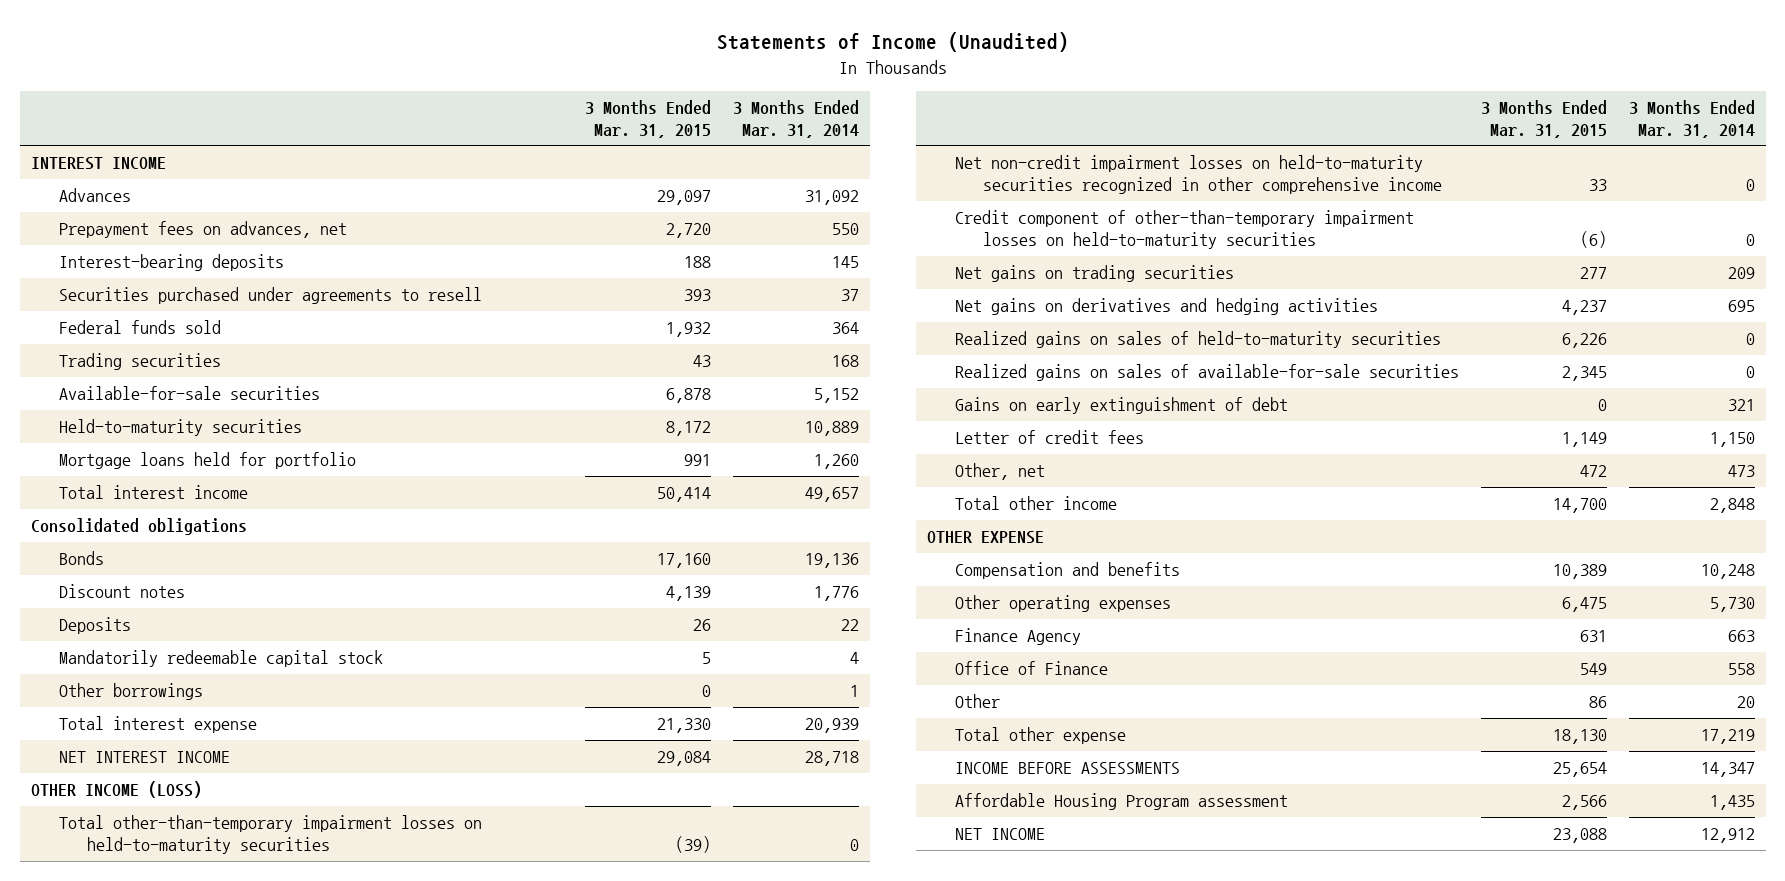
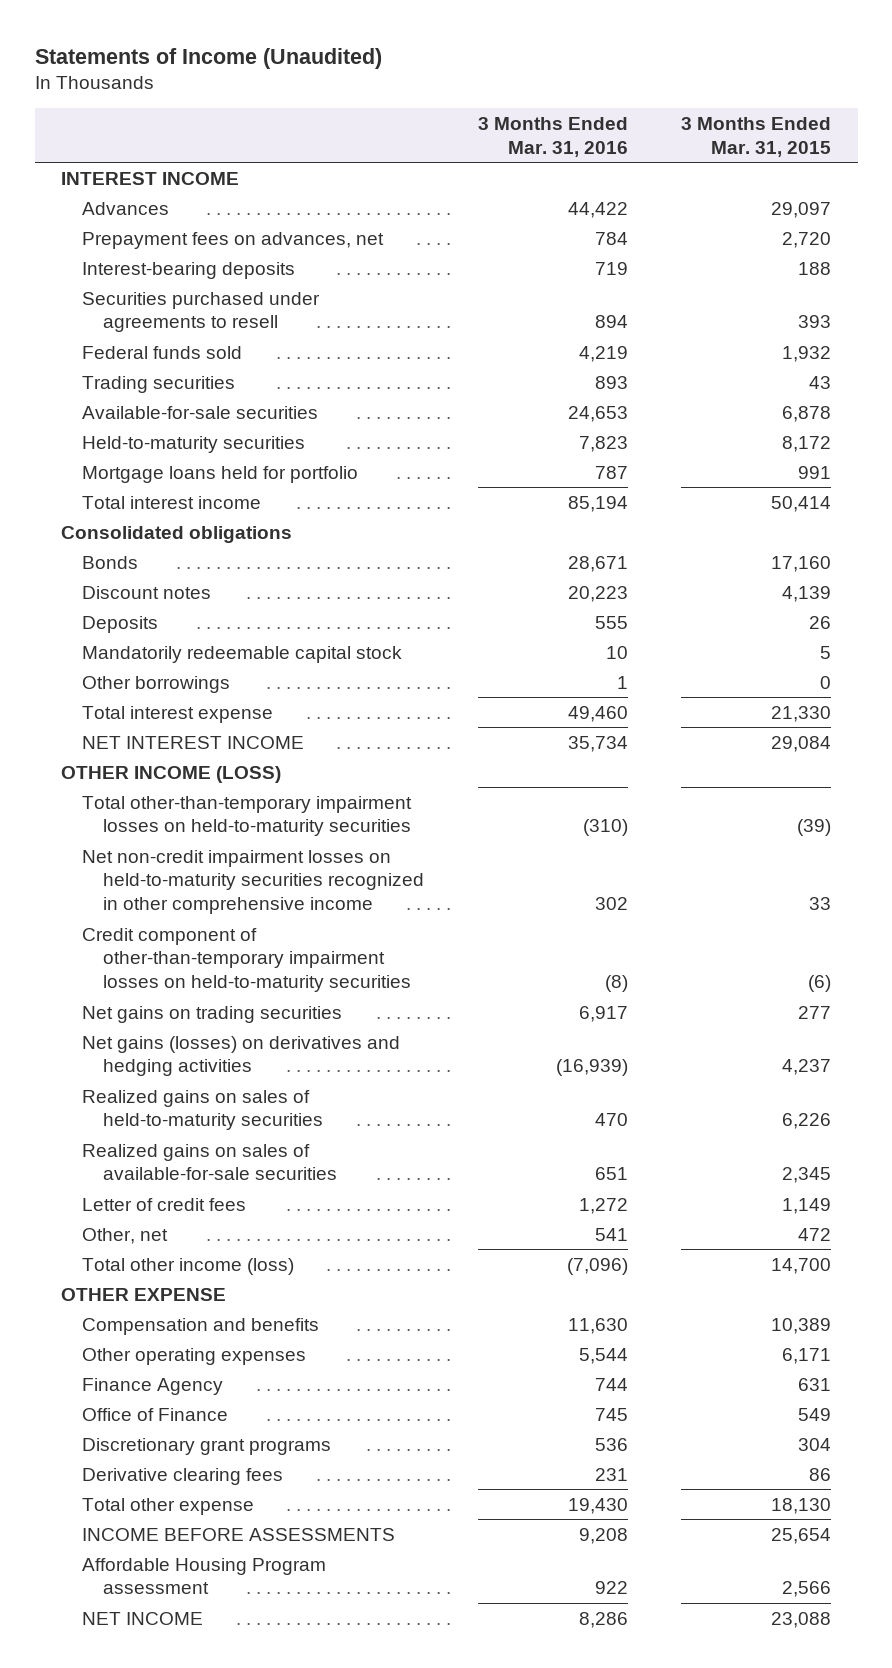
[732,100,859,138] 3 Months Ended Mar. 31, 2014 -> none
none -> [477,116,628,157] 3 Months Ended Mar. 31, 2016
[954,298,1378,316] Net gains on derivatives and hedging activities -> [82,1035,401,1077] Net gains (losses) on derivatives and hedging activities
[954,397,1288,415] Gains on early extinguishment of debt -> none
[954,496,1117,511] Total other income -> [82,1257,295,1275] Total other income (loss)
[1561,597,1607,613] 6,475 -> [782,1347,832,1364] 6,171
none -> [82,1437,332,1455] Discretionary grant programs
[954,694,1000,709] Other -> [82,1467,284,1485] Derivative clearing fees

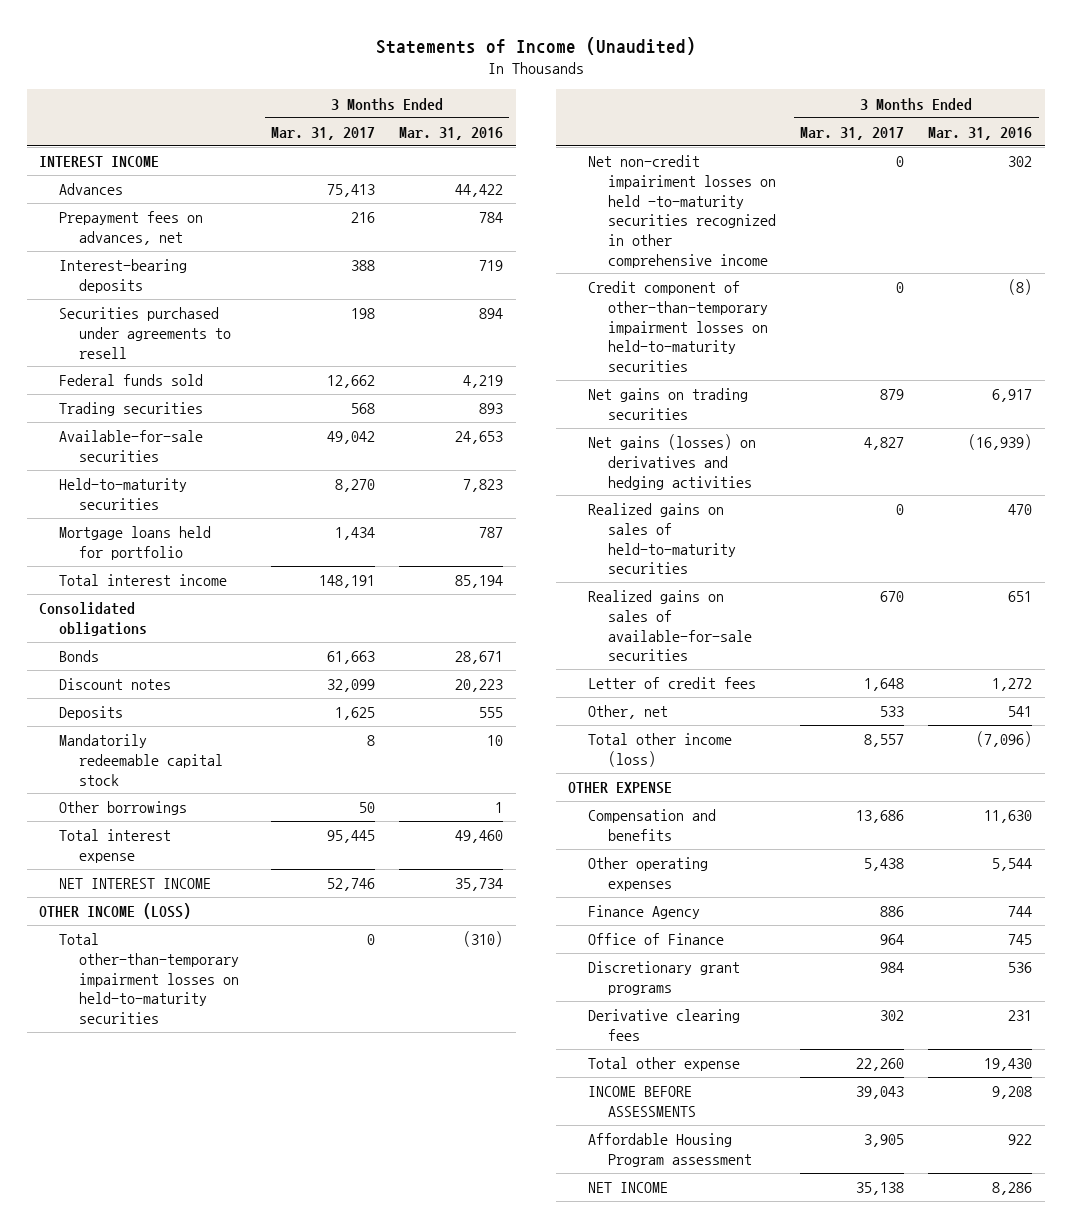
[681,116,832,157] 3 Months Ended Mar. 31, 2015 -> none
none -> [271,126,376,140] Mar. 31, 2017
[82,849,425,915] Net non-credit impairment losses on held-to-maturity securities recognized in other comprehensive income -> [587,155,777,268] Net non-credit impairiment losses on held -to-maturity securities recognized in other comprehensive income

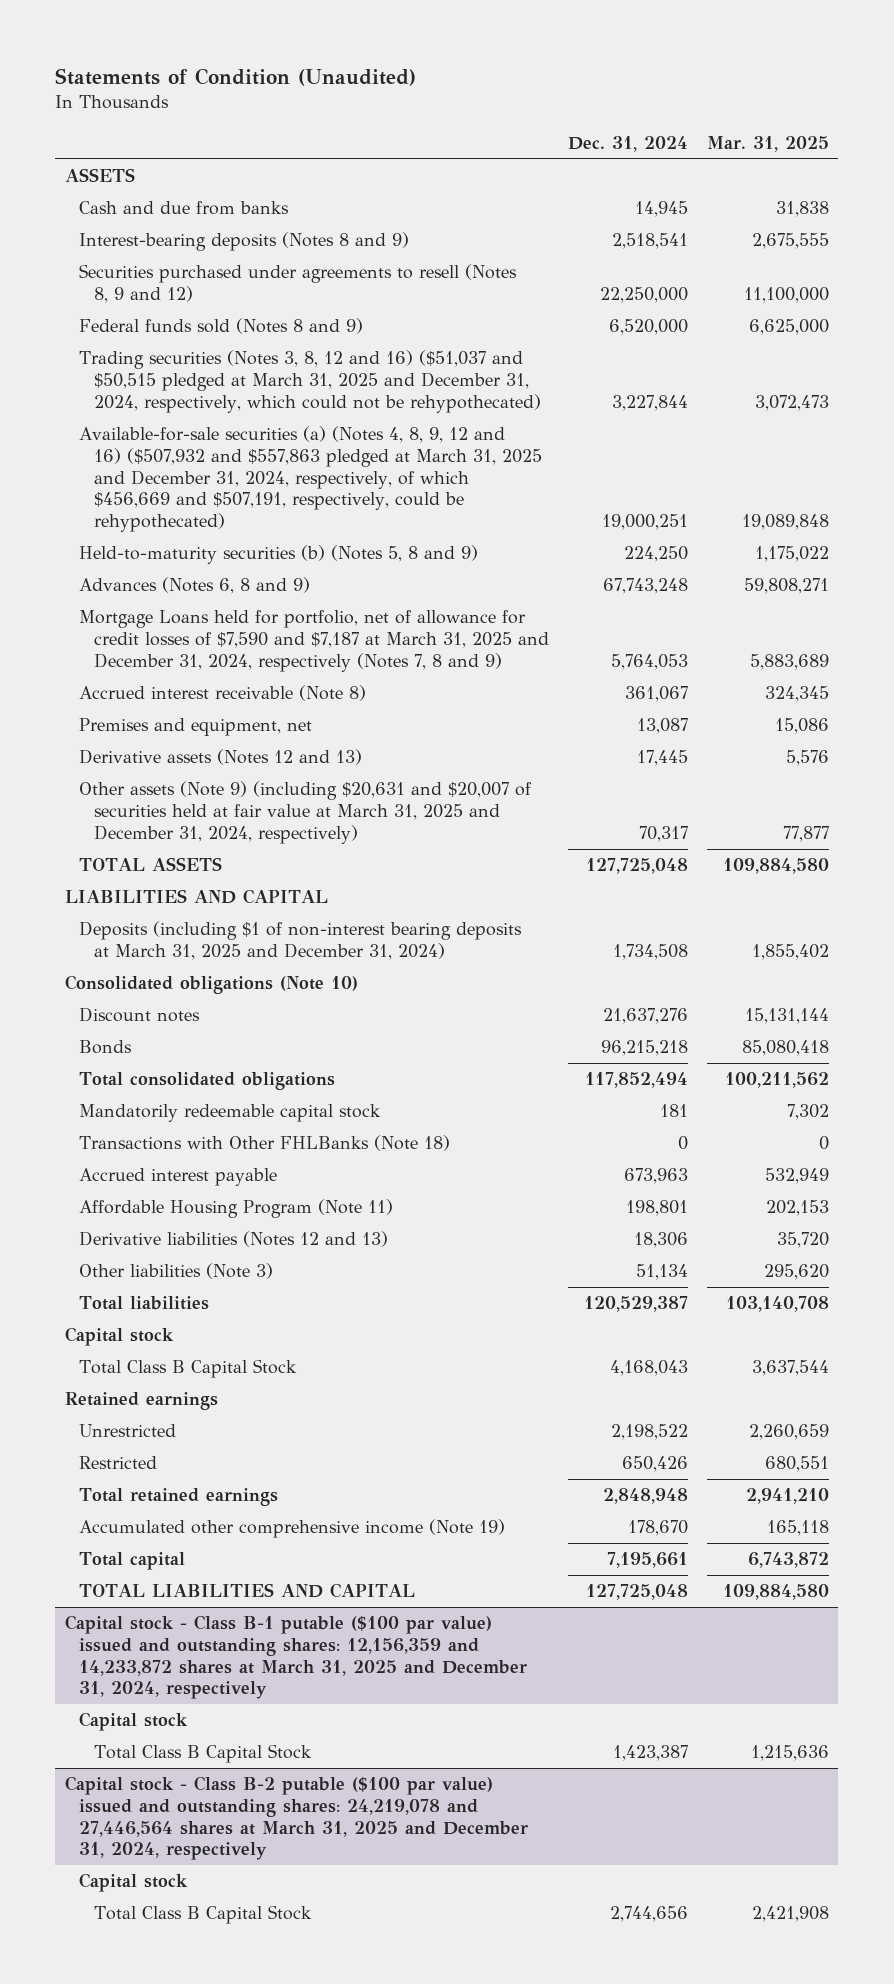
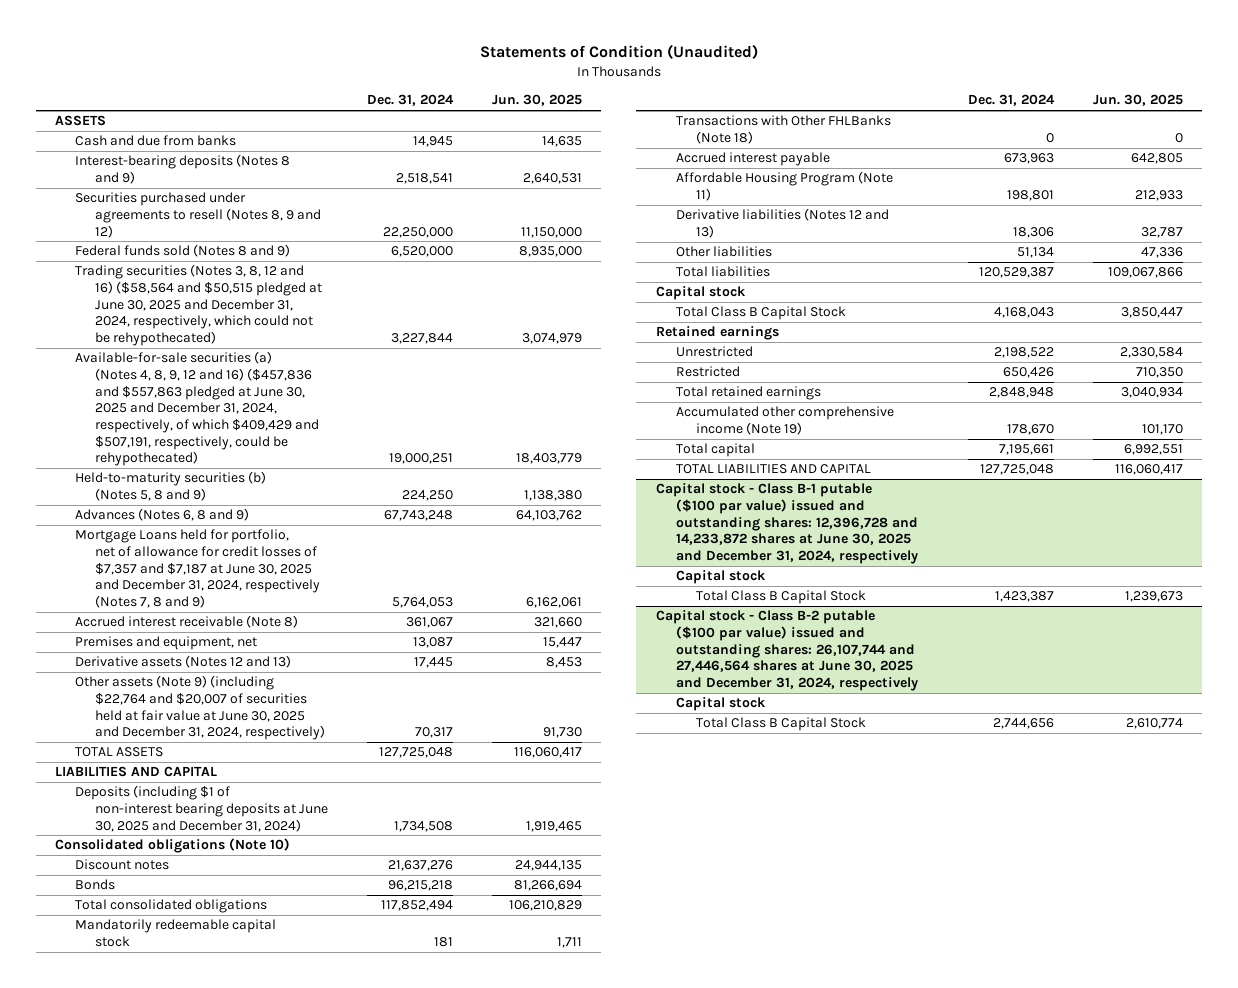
[706,136,829,153] Mar. 31, 2025 -> none
none -> [491,94,582,107] Jun. 30, 2025
[79,350,541,413] Trading securities (Notes 3, 8, 12 and 16) ($51,037 and $50,515 pledged at March 31, 2025 and December 31, 2024, respectively, which could not be rehypothecated) -> [75,264,323,346] Trading securities (Notes 3, 8, 12 and 16) ($58,564 and $50,515 pledged at June 30, 2025 and December 31, 2024, respectively, which could not be rehypothecated)
[79,426,542,532] Available-for-sale securities (a) (Notes 4, 8, 9, 12 and 16) ($507,932 and $557,863 pledged at March 31, 2025 and December 31, 2024, respectively, of which $456,669 and $507,191, respectively, could be rehypothecated) -> [75,351,320,467] Available-for-sale securities (a) (Notes 4, 8, 9, 12 and 16) ($457,836 and $557,863 pledged at June 30, 2025 and December 31, 2024, respectively, of which $409,429 and $507,191, respectively, could be rehypothecated)
[79,610,549,672] Mortgage Loans held for portfolio, net of allowance for credit losses of $7,590 and $7,187 at March 31, 2025 and December 31, 2024, respectively (Notes 7, 8 and 9) -> [75,529,321,608] Mortgage Loans held for portfolio, net of allowance for credit losses of $7,357 and $7,187 at June 30, 2025 and December 31, 2024, respectively (Notes 7, 8 and 9)
[79,781,533,844] Other assets (Note 9) (including $20,631 and $20,007 of securities held at fair value at March 31, 2025 and December 31, 2024, respectively) -> [75,675,326,741] Other assets (Note 9) (including $22,764 and $20,007 of securities held at fair value at June 30, 2025 and December 31, 2024, respectively)
[79,921,523,961] Deposits (including $1 of non-interest bearing deposits at March 31, 2025 and December 31, 2024) -> [75,785,329,832] Deposits (including $1 of non-interest bearing deposits at June 30, 2025 and December 31, 2024)
[79,1263,274,1280] Other liabilities (Note 3) -> [675,246,772,258] Other liabilities
[64,1615,528,1700] Capital stock - Class B-1 putable ($100 par value) issued and outstanding shares: 12,156,359 and 14,233,872 shares at March 31, 2025 and December 31, 2024, respectively -> [655,483,918,564] Capital stock - Class B-1 putable ($100 par value) issued and outstanding shares: 12,396,728 and 14,233,872 shares at June 30, 2025 and December 31, 2024, respectively
[64,1776,529,1861] Capital stock - Class B-2 putable ($100 par value) issued and outstanding shares: 24,219,078 and 27,446,564 shares at March 31, 2025 and December 31, 2024, respectively -> [655,610,918,691] Capital stock - Class B-2 putable ($100 par value) issued and outstanding shares: 26,107,744 and 27,446,564 shares at June 30, 2025 and December 31, 2024, respectively

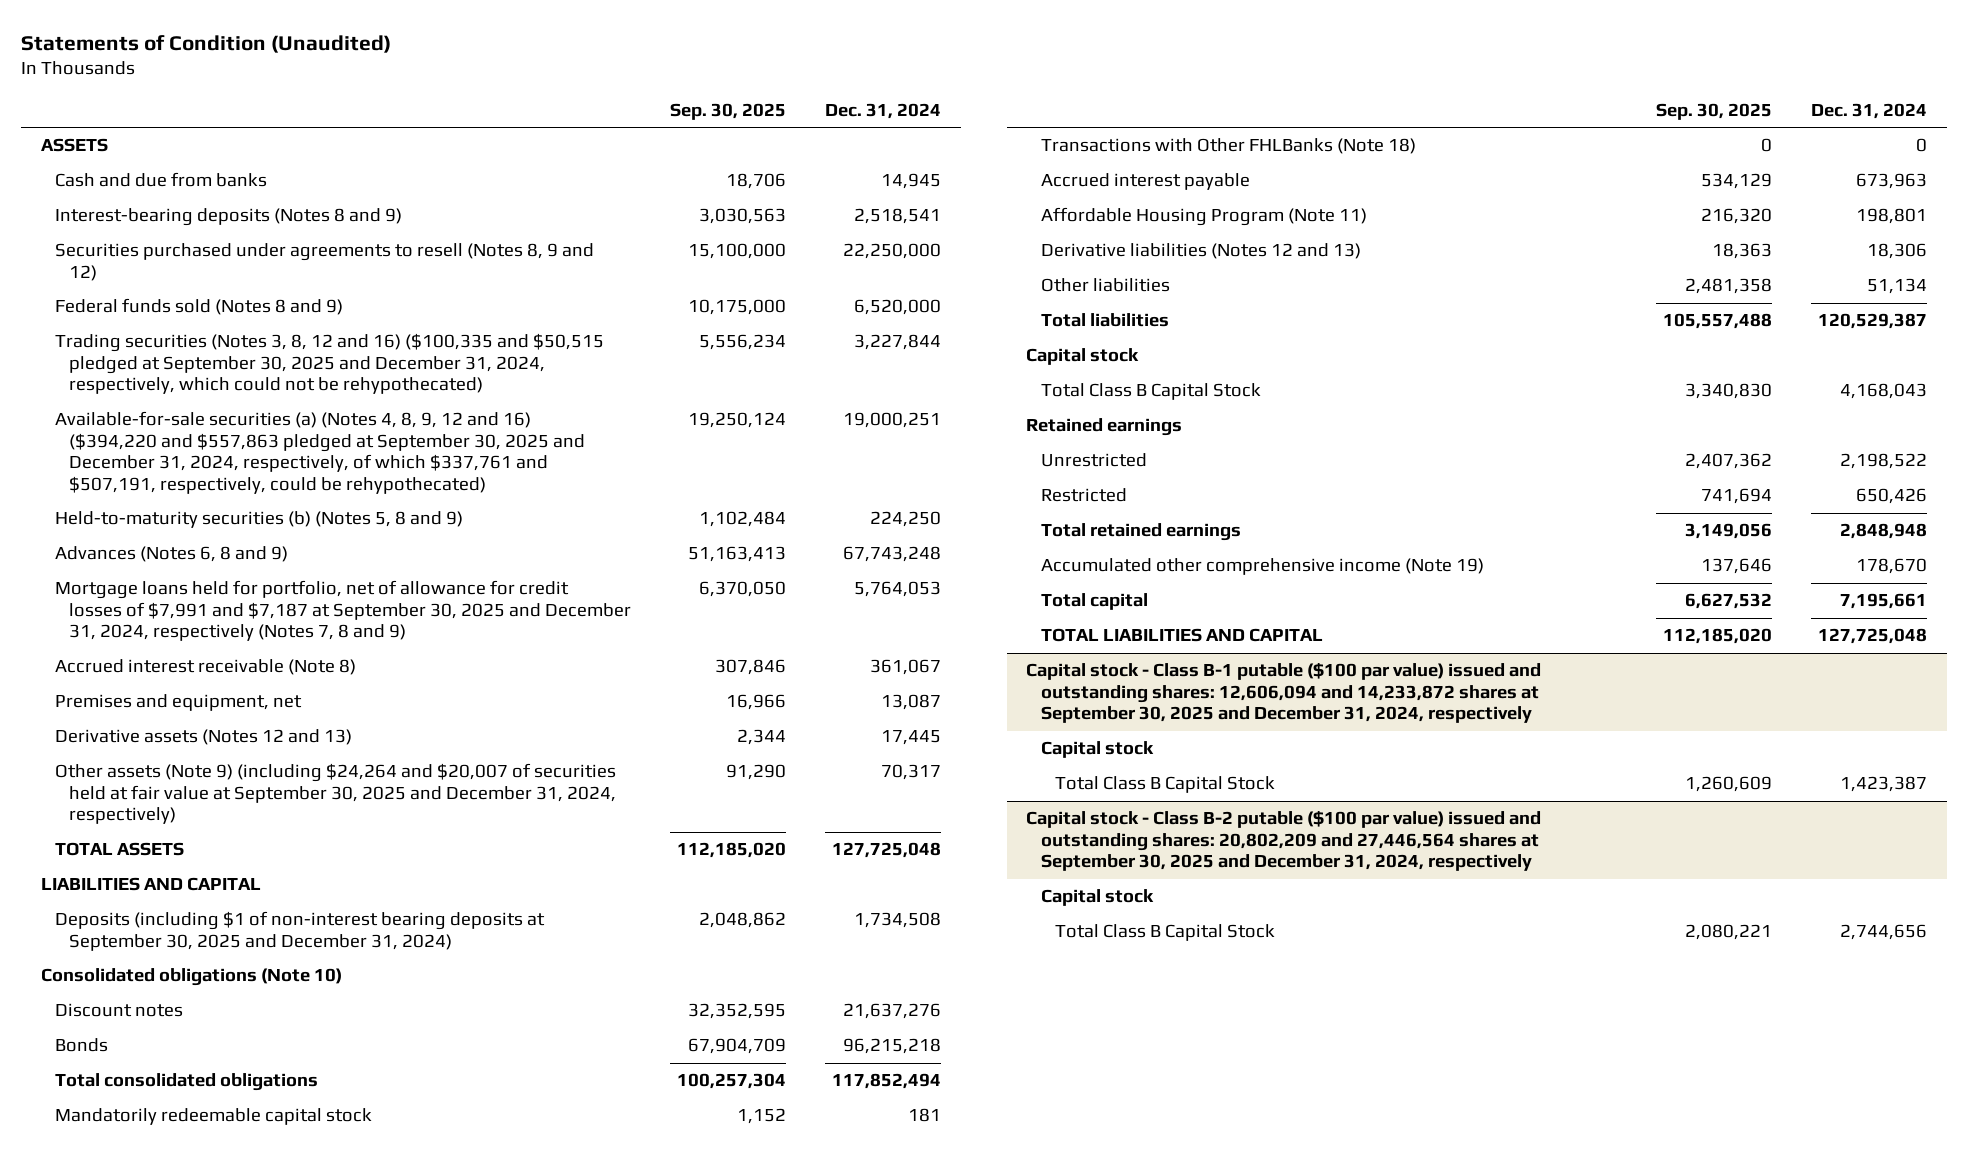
[491,94,582,107] Jun. 30, 2025 -> none
none -> [670,103,787,121] Sep. 30, 2025
[75,264,323,346] Trading securities (Notes 3, 8, 12 and 16) ($58,564 and $50,515 pledged at June 30, 2025 and December 31, 2024, respectively, which could not be rehypothecated) -> [55,333,605,395] Trading securities (Notes 3, 8, 12 and 16) ($100,335 and $50,515 pledged at September 30, 2025 and December 31, 2024, respectively, which could not be rehypothecated)
[75,351,320,467] Available-for-sale securities (a) (Notes 4, 8, 9, 12 and 16) ($457,836 and $557,863 pledged at June 30, 2025 and December 31, 2024, respectively, of which $409,429 and $507,191, respectively, could be rehypothecated) -> [55,411,586,495] Available-for-sale securities (a) (Notes 4, 8, 9, 12 and 16) ($394,220 and $557,863 pledged at September 30, 2025 and December 31, 2024, respectively, of which $337,761 and $507,191, respectively, could be rehypothecated)
[75,529,321,608] Mortgage Loans held for portfolio, net of allowance for credit losses of $7,357 and $7,187 at June 30, 2025 and December 31, 2024, respectively (Notes 7, 8 and 9) -> [55,580,632,642] Mortgage loans held for portfolio, net of allowance for credit losses of $7,991 and $7,187 at September 30, 2025 and December 31, 2024, respectively (Notes 7, 8 and 9)
[75,675,326,741] Other assets (Note 9) (including $22,764 and $20,007 of securities held at fair value at June 30, 2025 and December 31, 2024, respectively) -> [55,763,617,825] Other assets (Note 9) (including $24,264 and $20,007 of securities held at fair value at September 30, 2025 and December 31, 2024, respectively)
[75,785,329,832] Deposits (including $1 of non-interest bearing deposits at June 30, 2025 and December 31, 2024) -> [55,911,546,951] Deposits (including $1 of non-interest bearing deposits at September 30, 2025 and December 31, 2024)
[655,483,918,564] Capital stock - Class B-1 putable ($100 par value) issued and outstanding shares: 12,396,728 and 14,233,872 shares at June 30, 2025 and December 31, 2024, respectively -> [1026,663,1542,724] Capital stock - Class B-1 putable ($100 par value) issued and outstanding shares: 12,606,094 and 14,233,872 shares at September 30, 2025 and December 31, 2024, respectively
[655,610,918,691] Capital stock - Class B-2 putable ($100 par value) issued and outstanding shares: 26,107,744 and 27,446,564 shares at June 30, 2025 and December 31, 2024, respectively -> [1026,811,1542,872] Capital stock - Class B-2 putable ($100 par value) issued and outstanding shares: 20,802,209 and 27,446,564 shares at September 30, 2025 and December 31, 2024, respectively

